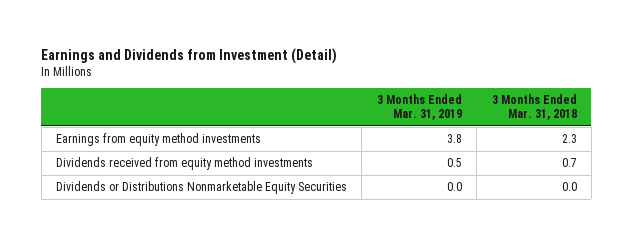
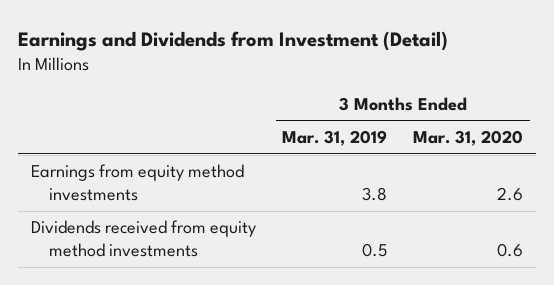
[491,94,577,121] 3 Months Ended Mar. 31, 2018 -> none
none -> [413,130,524,147] Mar. 31, 2020
[56,181,348,195] Dividends or Distributions Nonmarketable Equity Securities -> none

